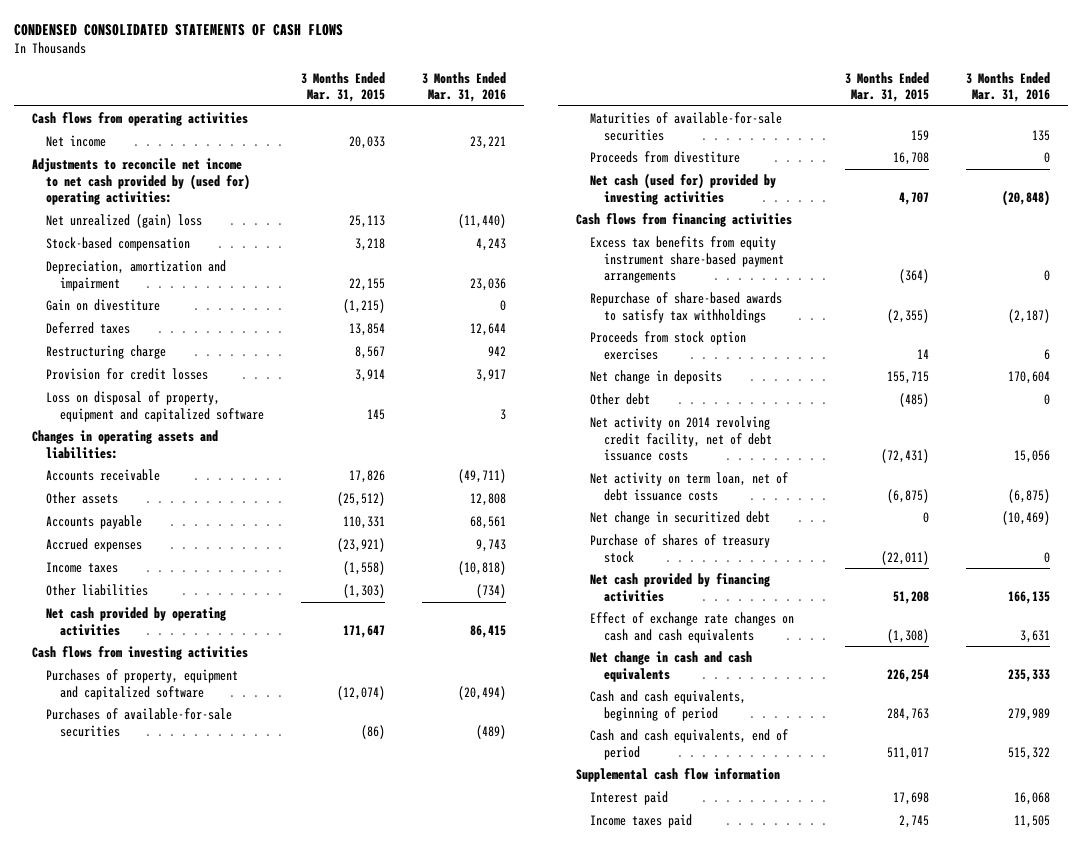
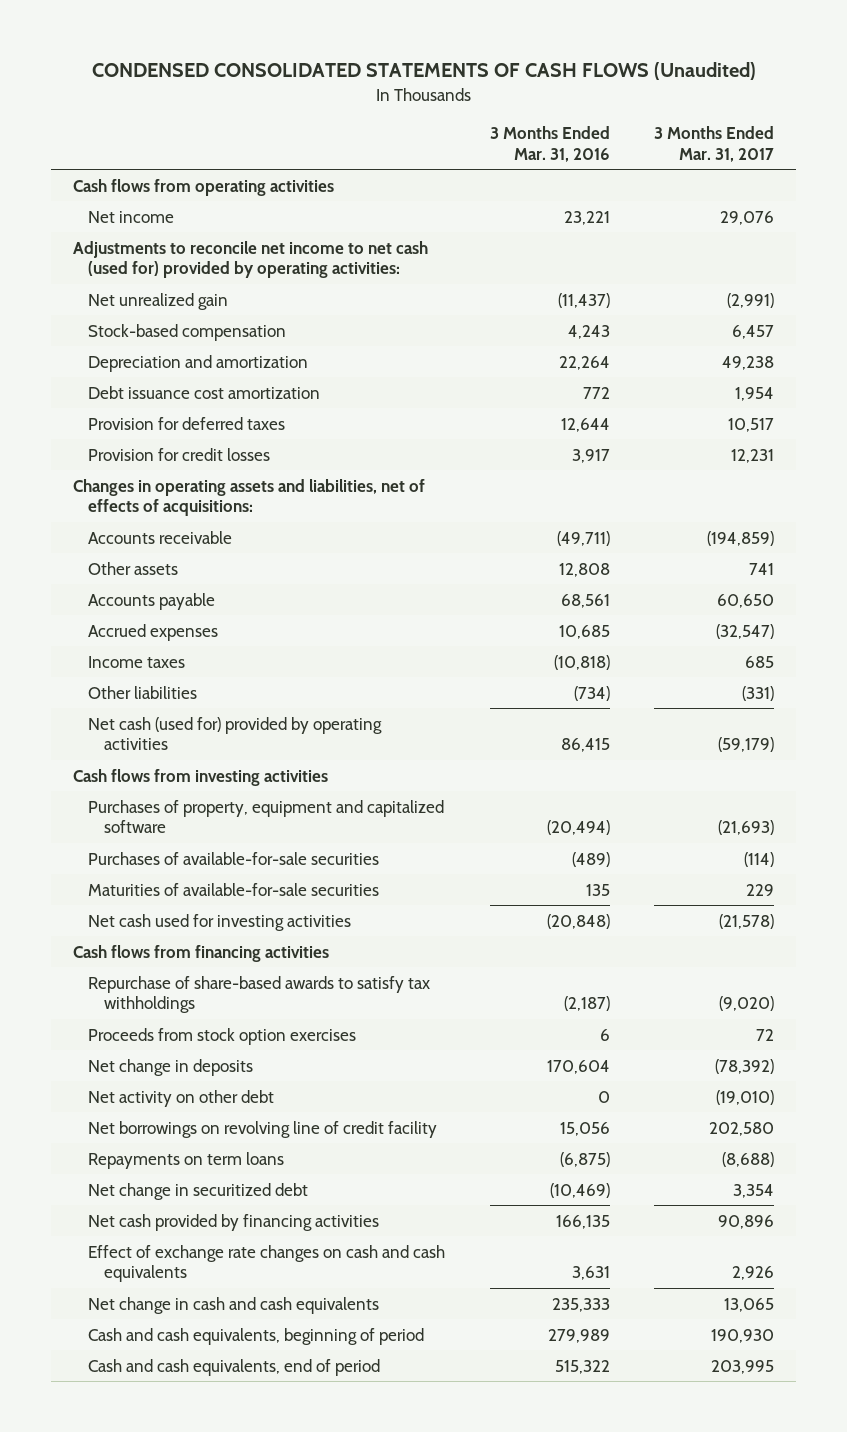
[13,23,343,36] CONDENSED CONSOLIDATED STATEMENTS OF CASH FLOWS -> [91,62,756,81] CONDENSED CONSOLIDATED STATEMENTS OF CASH FLOWS (Unaudited)
[301,71,386,103] 3 Months Ended Mar. 31, 2015 -> none
none -> [654,126,775,162] 3 Months Ended Mar. 31, 2017
[32,158,251,206] Adjustments to reconcile net income to net cash provided by (used for) operating activities: -> [72,240,428,279] Adjustments to reconcile net income to net cash (used for) provided by operating activities:
[46,214,203,229] Net unrealized (gain) loss -> [88,292,229,310] Net unrealized gain
[457,214,506,229] (11,440) -> [557,292,610,308] (11,437)
[46,299,161,312] Gain on divestiture -> none
[46,345,167,360] Restructuring charge -> none
[46,260,227,291] Depreciation, amortization and impairment -> [88,354,309,372] Depreciation and amortization
[469,277,506,291] 23,036 -> [558,355,610,370] 22,264
none -> [88,385,321,399] Debt issuance cost amortization
[46,322,131,335] Deferred taxes -> [88,416,286,430] Provision for deferred taxes
[46,391,265,422] Loss on disposal of property, equipment and capitalized software -> none
[32,430,219,459] Changes in operating assets and liabilities: -> [72,478,425,517] Changes in operating assets and liabilities, net of effects of acquisitions:
[475,539,506,553] 9,743 -> [558,624,610,639] 10,685
[46,607,227,636] Net cash provided by operating activities -> [88,716,383,751] Net cash (used for) provided by operating activities
[590,151,741,164] Proceeds from divestiture -> none
[590,173,777,205] Net cash (used for) provided by investing activities -> [88,913,352,931] Net cash used for investing activities
[590,236,785,284] Excess tax benefits from equity instrument share-based payment arrangements -> none
[590,393,651,406] Other debt -> [88,1089,275,1107] Net activity on other debt
[590,416,773,462] Net activity on 2014 revolving credit facility, net of debt issuance costs -> [88,1120,438,1138] Net borrowings on revolving line of credit facility
[590,472,789,501] Net activity on term loan, net of debt issuance costs -> [88,1151,285,1169] Repayments on term loans
[590,534,771,563] Purchase of shares of treasury stock -> none
[576,768,781,783] Supplemental cash flow information -> none
[590,791,669,806] Interest paid -> none
[590,814,693,829] Income taxes paid -> none

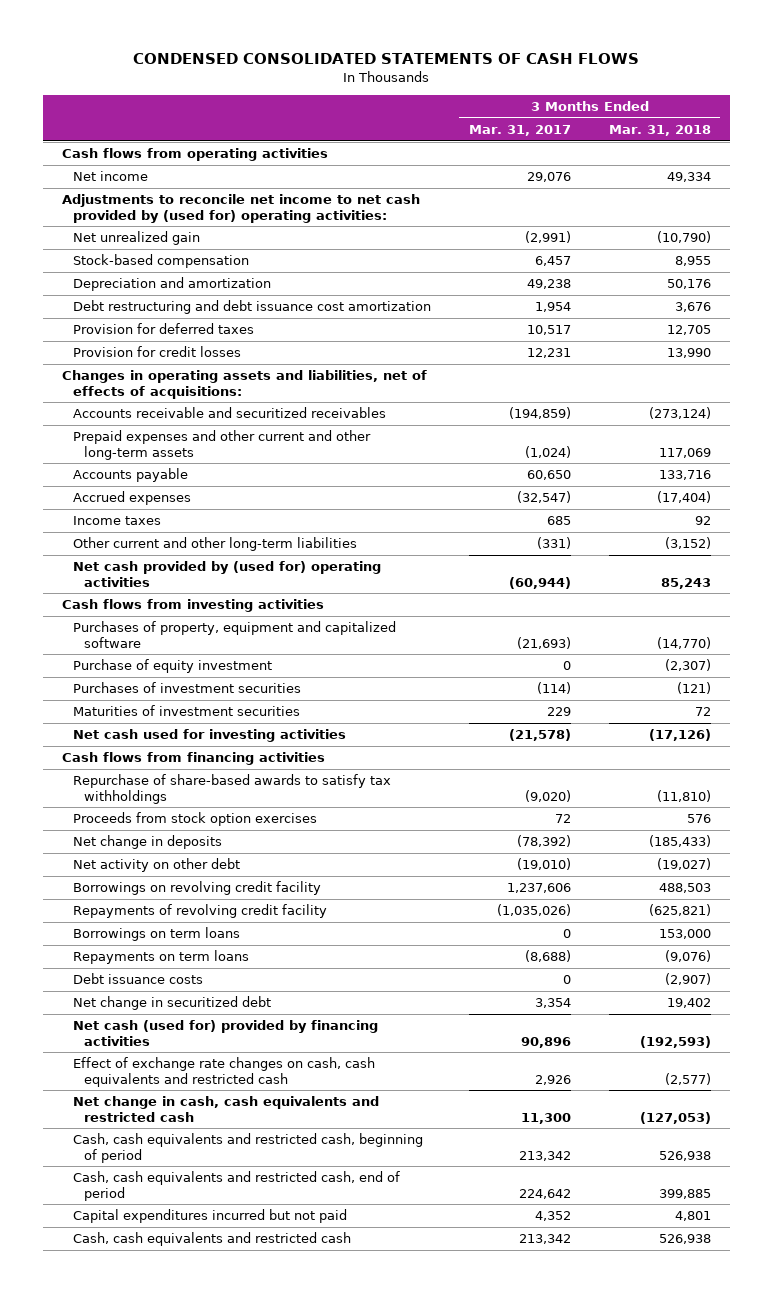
[91,62,756,81] CONDENSED CONSOLIDATED STATEMENTS OF CASH FLOWS (Unaudited) -> [133,52,640,64] CONDENSED CONSOLIDATED STATEMENTS OF CASH FLOWS
[489,126,610,162] 3 Months Ended Mar. 31, 2016 -> none
none -> [608,125,711,137] Mar. 31, 2018
[72,240,428,279] Adjustments to reconcile net income to net cash (used for) provided by operating activities: -> [62,194,421,223] Adjustments to reconcile net income to net cash provided by (used for) operating activities:
[88,385,321,399] Debt issuance cost amortization -> [72,300,431,315] Debt restructuring and debt issuance cost amortization
[88,561,179,575] Other assets -> none
[88,530,233,544] Accounts receivable -> [72,407,386,419] Accounts receivable and securitized receivables
none -> [72,430,371,460] Prepaid expenses and other current and other long-term assets
[88,685,198,699] Other liabilities -> [72,537,357,552] Other current and other long-term liabilities
[88,716,383,751] Net cash (used for) provided by operating activities -> [72,561,381,587] Net cash provided by (used for) operating activities
[718,737,775,753] (59,179) -> [508,576,571,589] (60,944)
none -> [72,659,272,674] Purchase of equity investment
[88,851,380,865] Purchases of available-for-sale securities -> [72,682,301,694] Purchases of investment securities
[88,882,380,896] Maturities of available-for-sale securities -> [72,705,300,717] Maturities of investment securities
[88,1120,438,1138] Net borrowings on revolving line of credit facility -> [72,881,321,896] Borrowings on revolving credit facility
[709,1121,775,1136] 202,580 -> [506,883,571,894] 1,237,606
none -> [72,904,327,919] Repayments of revolving credit facility
none -> [72,927,240,942] Borrowings on term loans
none -> [72,973,203,985] Debt issuance costs
[88,1213,380,1231] Net cash provided by financing activities -> [72,1020,378,1046] Net cash (used for) provided by financing activities
[88,1244,446,1283] Effect of exchange rate changes on cash and cash equivalents -> [72,1057,375,1087] Effect of exchange rate changes on cash, cash equivalents and restricted cash
[88,1296,380,1314] Net change in cash and cash equivalents -> [72,1096,379,1122] Net change in cash, cash equivalents and restricted cash
[724,1297,775,1312] 13,065 -> [520,1112,571,1124] 11,300
[88,1327,425,1345] Cash and cash equivalents, beginning of period -> [72,1133,423,1163] Cash, cash equivalents and restricted cash, beginning of period
[711,1328,775,1343] 190,930 -> [518,1150,571,1161] 213,342
[88,1358,381,1376] Cash and cash equivalents, end of period -> [72,1171,400,1201] Cash, cash equivalents and restricted cash, end of period
[711,1359,775,1374] 203,995 -> [518,1188,571,1199] 224,642
none -> [72,1209,347,1224] Capital expenditures incurred but not paid
none -> [72,1232,351,1247] Cash, cash equivalents and restricted cash

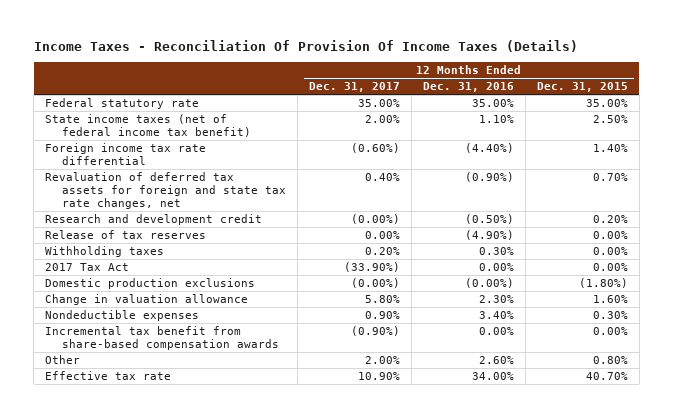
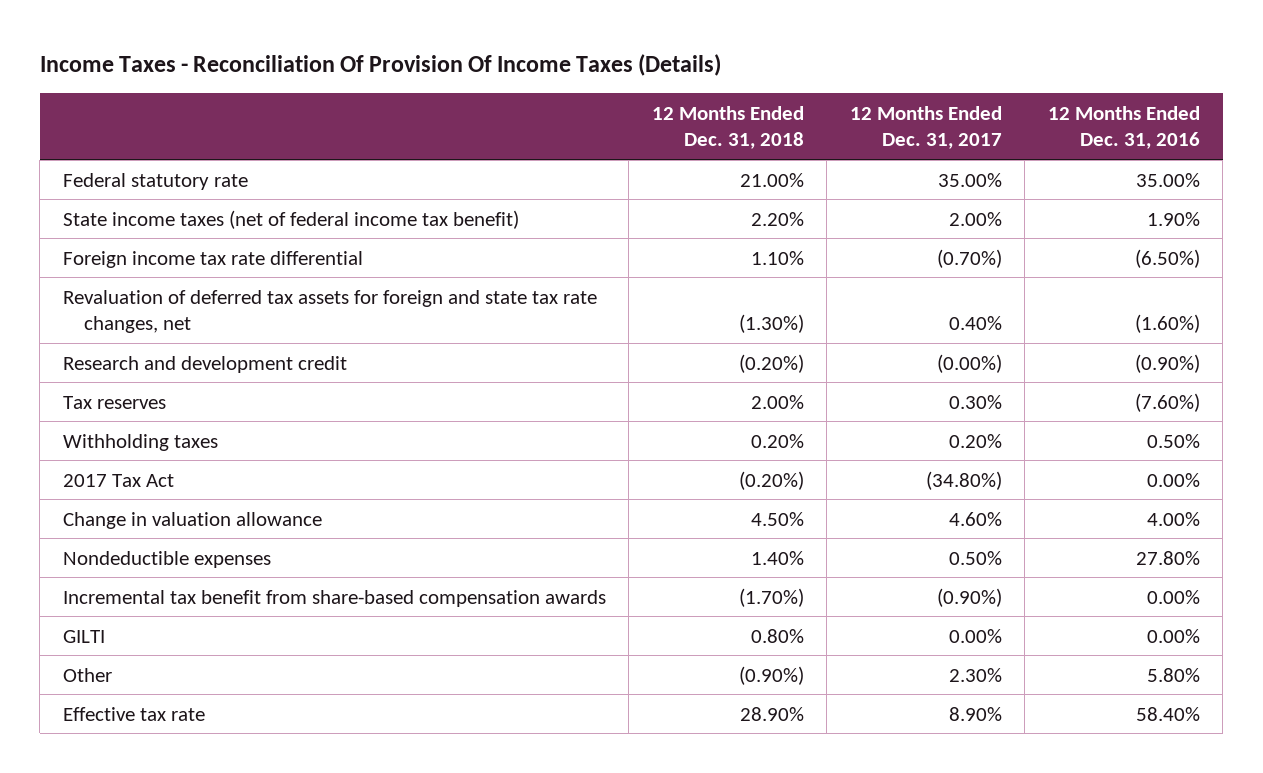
[536,82,628,93] Dec. 31, 2015 -> none
none -> [651,105,804,150] 12 Months Ended Dec. 31, 2018
[45,278,256,290] Domestic production exclusions -> none
[479,115,515,124] 1.10% -> [1146,211,1200,226] 1.90%
[351,143,401,154] (0.60%) -> [936,248,1002,268] (0.70%)
[465,143,515,154] (4.40%) -> [1134,248,1200,268] (6.50%)
[465,172,515,183] (0.90%) -> [1134,314,1200,334] (1.60%)
[465,214,515,225] (0.50%) -> [1134,353,1200,373] (0.90%)
[45,230,207,240] Release of tax reserves -> [62,395,166,409] Tax reserves
[365,231,401,240] 0.00% -> [948,394,1002,409] 0.30%
[465,230,515,241] (4.90%) -> [1134,392,1200,412] (7.60%)
[479,247,515,256] 0.30% -> [1146,433,1200,448] 0.50%
[344,262,401,273] (33.90%) -> [925,470,1002,490] (34.80%)
[365,295,401,304] 5.80% -> [948,511,1002,526] 4.60%
[479,295,515,304] 2.30% -> [1146,511,1200,526] 4.00%
[365,311,401,320] 0.90% -> [948,550,1002,565] 0.50%
[479,311,515,320] 3.40% -> [1135,550,1200,565] 27.80%
none -> [62,629,105,643] GILTI
[365,356,401,365] 2.00% -> [948,667,1002,682] 2.30%
[479,356,515,365] 2.60% -> [1146,667,1200,682] 5.80%
[358,372,401,381] 10.90% -> [948,706,1002,721] 8.90%
[472,372,515,381] 34.00% -> [1135,706,1200,721] 58.40%

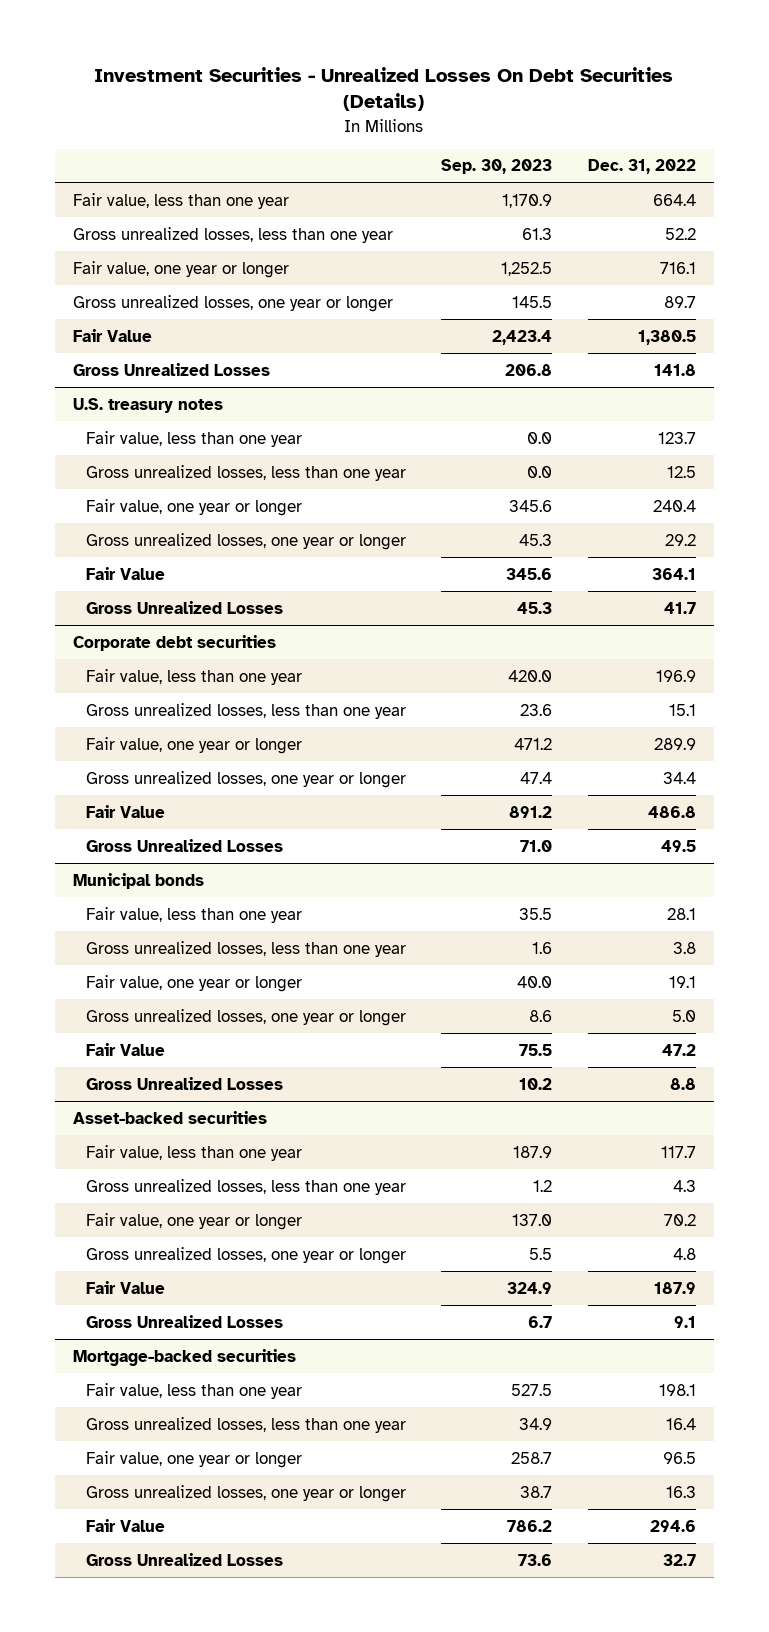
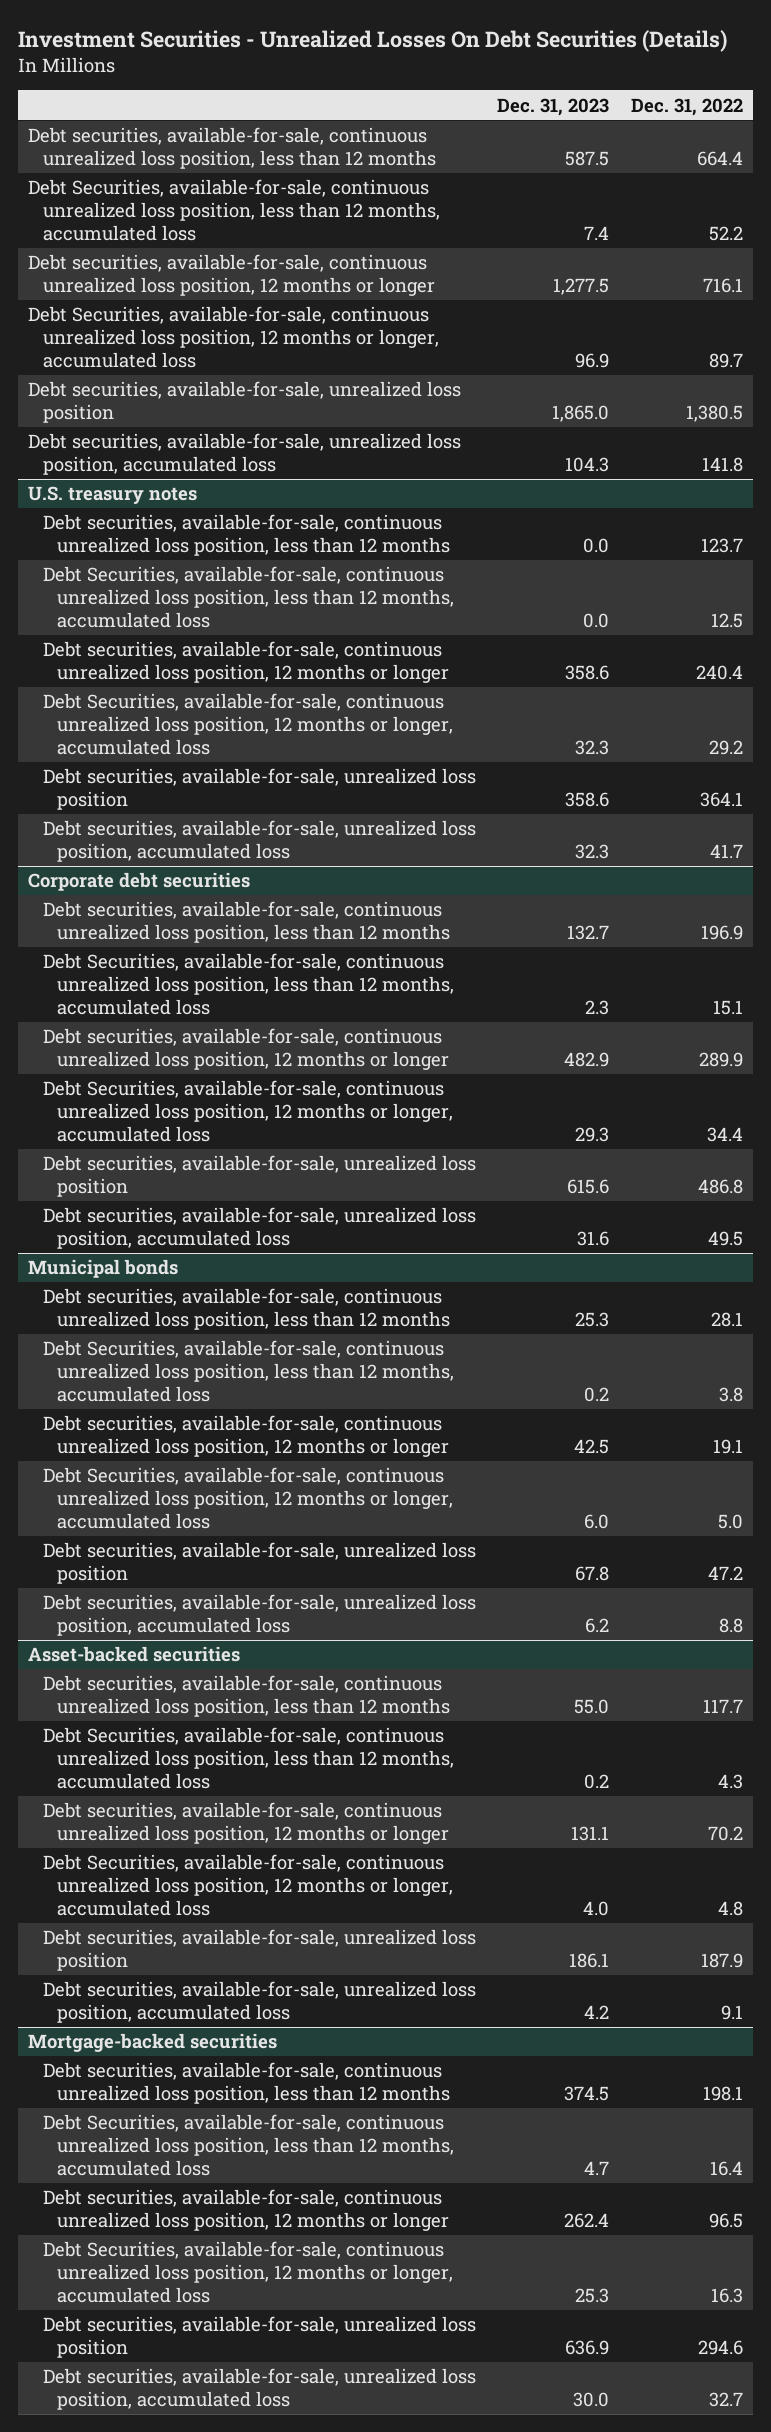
[441,159,553,175] Sep. 30, 2023 -> none
none -> [497,97,610,116] Dec. 31, 2023
[72,192,289,209] Fair value, less than one year -> [28,127,436,169] Debt securities, available-for-sale, continuous unrealized loss position, less than 12 months
[72,226,393,243] Gross unrealized losses, less than one year -> [28,179,440,241] Debt Securities, available-for-sale, continuous unrealized loss position, less than 12 months, accumulated loss
[72,260,289,278] Fair value, one year or longer -> [28,254,435,296] Debt securities, available-for-sale, continuous unrealized loss position, 12 months or longer
[72,294,393,312] Gross unrealized losses, one year or longer -> [28,306,439,368] Debt Securities, available-for-sale, continuous unrealized loss position, 12 months or longer, accumulated loss
[72,328,152,342] Fair Value -> [28,381,462,423] Debt securities, available-for-sale, unrealized loss position
[72,362,270,376] Gross Unrealized Losses -> [28,433,462,475] Debt securities, available-for-sale, unrealized loss position, accumulated loss
[85,430,302,447] Fair value, less than one year -> [42,514,451,556] Debt securities, available-for-sale, continuous unrealized loss position, less than 12 months
[85,464,406,481] Gross unrealized losses, less than one year -> [42,566,455,628] Debt Securities, available-for-sale, continuous unrealized loss position, less than 12 months, accumulated loss
[85,498,302,516] Fair value, one year or longer -> [42,641,450,683] Debt securities, available-for-sale, continuous unrealized loss position, 12 months or longer
[85,532,406,550] Gross unrealized losses, one year or longer -> [42,693,454,755] Debt Securities, available-for-sale, continuous unrealized loss position, 12 months or longer, accumulated loss
[85,566,165,580] Fair Value -> [42,768,476,810] Debt securities, available-for-sale, unrealized loss position
[85,600,283,614] Gross Unrealized Losses -> [42,820,476,862] Debt securities, available-for-sale, unrealized loss position, accumulated loss
[85,668,302,685] Fair value, less than one year -> [42,901,451,943] Debt securities, available-for-sale, continuous unrealized loss position, less than 12 months
[85,702,406,719] Gross unrealized losses, less than one year -> [42,953,455,1015] Debt Securities, available-for-sale, continuous unrealized loss position, less than 12 months, accumulated loss
[85,736,302,754] Fair value, one year or longer -> [42,1028,450,1070] Debt securities, available-for-sale, continuous unrealized loss position, 12 months or longer
[85,770,406,788] Gross unrealized losses, one year or longer -> [42,1080,454,1142] Debt Securities, available-for-sale, continuous unrealized loss position, 12 months or longer, accumulated loss
[85,804,165,818] Fair Value -> [42,1155,476,1197] Debt securities, available-for-sale, unrealized loss position
[85,838,283,852] Gross Unrealized Losses -> [42,1207,476,1249] Debt securities, available-for-sale, unrealized loss position, accumulated loss
[85,906,302,923] Fair value, less than one year -> [42,1288,451,1330] Debt securities, available-for-sale, continuous unrealized loss position, less than 12 months
[85,940,406,957] Gross unrealized losses, less than one year -> [42,1340,455,1402] Debt Securities, available-for-sale, continuous unrealized loss position, less than 12 months, accumulated loss
[85,974,302,992] Fair value, one year or longer -> [42,1415,450,1457] Debt securities, available-for-sale, continuous unrealized loss position, 12 months or longer
[85,1008,406,1026] Gross unrealized losses, one year or longer -> [42,1467,454,1529] Debt Securities, available-for-sale, continuous unrealized loss position, 12 months or longer, accumulated loss
[85,1042,165,1056] Fair Value -> [42,1542,476,1584] Debt securities, available-for-sale, unrealized loss position
[85,1076,283,1090] Gross Unrealized Losses -> [42,1594,476,1636] Debt securities, available-for-sale, unrealized loss position, accumulated loss
[85,1144,302,1161] Fair value, less than one year -> [42,1675,451,1717] Debt securities, available-for-sale, continuous unrealized loss position, less than 12 months
[85,1178,406,1195] Gross unrealized losses, less than one year -> [42,1727,455,1789] Debt Securities, available-for-sale, continuous unrealized loss position, less than 12 months, accumulated loss
[85,1212,302,1230] Fair value, one year or longer -> [42,1802,450,1844] Debt securities, available-for-sale, continuous unrealized loss position, 12 months or longer
[85,1246,406,1264] Gross unrealized losses, one year or longer -> [42,1854,454,1916] Debt Securities, available-for-sale, continuous unrealized loss position, 12 months or longer, accumulated loss
[85,1280,165,1294] Fair Value -> [42,1929,476,1971] Debt securities, available-for-sale, unrealized loss position
[85,1314,283,1328] Gross Unrealized Losses -> [42,1981,476,2023] Debt securities, available-for-sale, unrealized loss position, accumulated loss
[85,1382,302,1399] Fair value, less than one year -> [42,2062,451,2104] Debt securities, available-for-sale, continuous unrealized loss position, less than 12 months
[85,1416,406,1433] Gross unrealized losses, less than one year -> [42,2114,455,2176] Debt Securities, available-for-sale, continuous unrealized loss position, less than 12 months, accumulated loss
[85,1450,302,1468] Fair value, one year or longer -> [42,2189,450,2231] Debt securities, available-for-sale, continuous unrealized loss position, 12 months or longer
[85,1484,406,1502] Gross unrealized losses, one year or longer -> [42,2241,454,2303] Debt Securities, available-for-sale, continuous unrealized loss position, 12 months or longer, accumulated loss
[85,1518,165,1532] Fair Value -> [42,2316,476,2358] Debt securities, available-for-sale, unrealized loss position
[85,1552,283,1566] Gross Unrealized Losses -> [42,2368,476,2410] Debt securities, available-for-sale, unrealized loss position, accumulated loss

